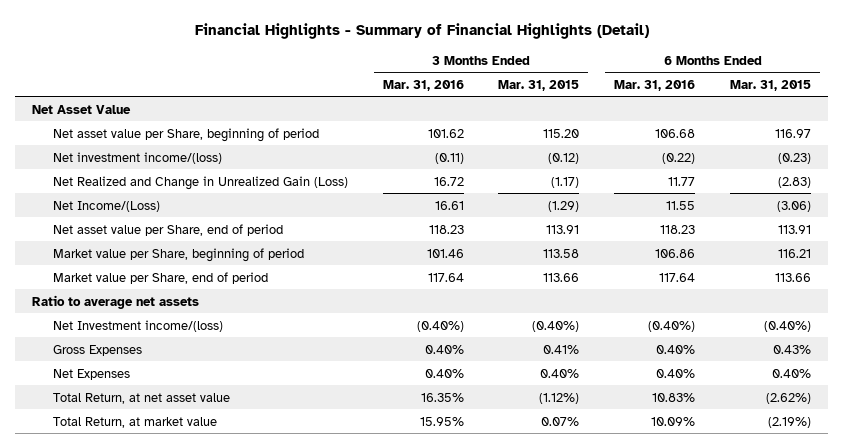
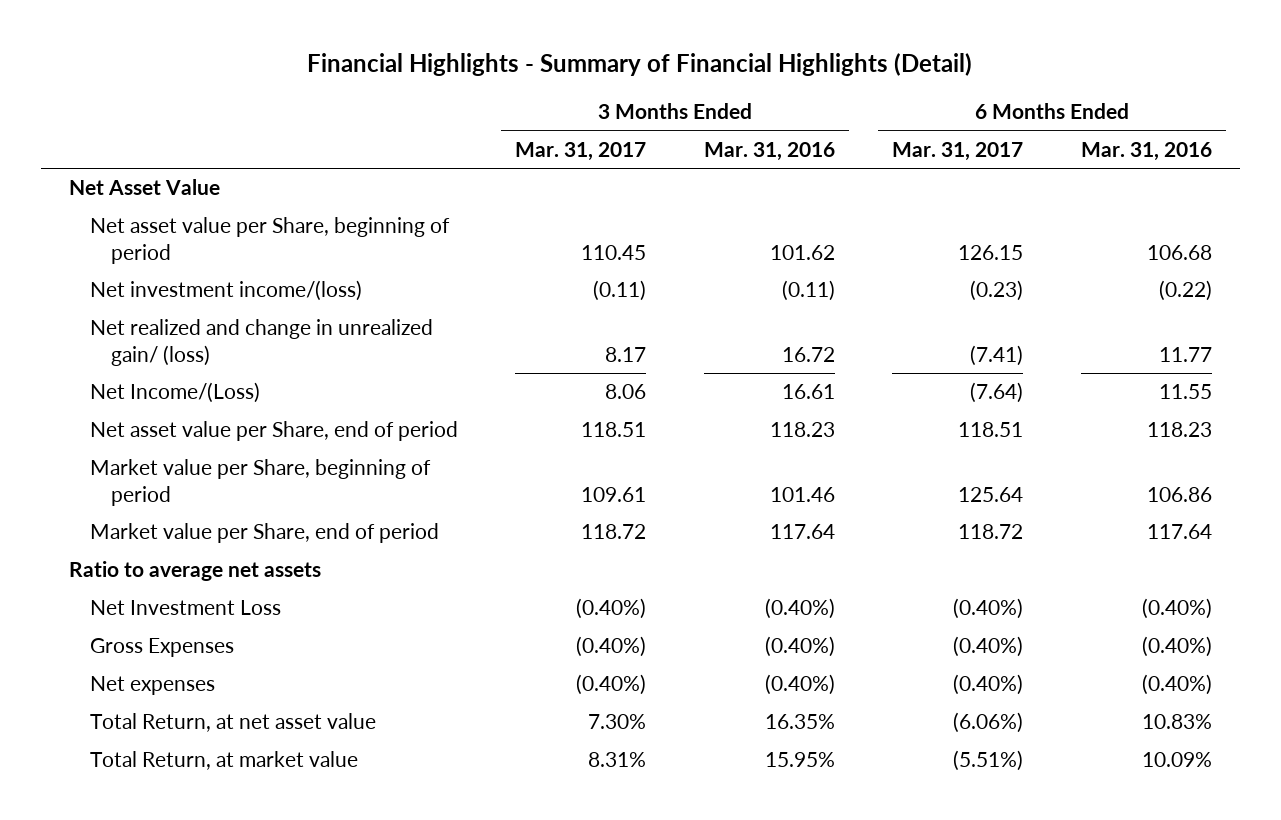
[498,79,580,91] Mar. 31, 2015 -> none
[730,79,812,91] Mar. 31, 2015 -> none
none -> [515,141,647,161] Mar. 31, 2017
none -> [892,141,1024,161] Mar. 31, 2017
[52,175,348,190] Net Realized and Change in Unrealized Gain (Loss) -> [89,319,433,366] Net realized and change in unrealized gain/ (loss)
[52,319,223,332] Net Investment income/(loss) -> [89,600,281,616] Net Investment Loss
[424,344,464,354] 0.40% -> [764,636,835,658] (0.40%)
[656,344,696,354] 0.40% -> [1141,636,1212,658] (0.40%)
[52,368,130,380] Net Expenses -> [89,676,215,696] Net expenses
[424,368,464,378] 0.40% -> [764,674,835,696] (0.40%)
[656,368,696,378] 0.40% -> [1141,674,1212,696] (0.40%)

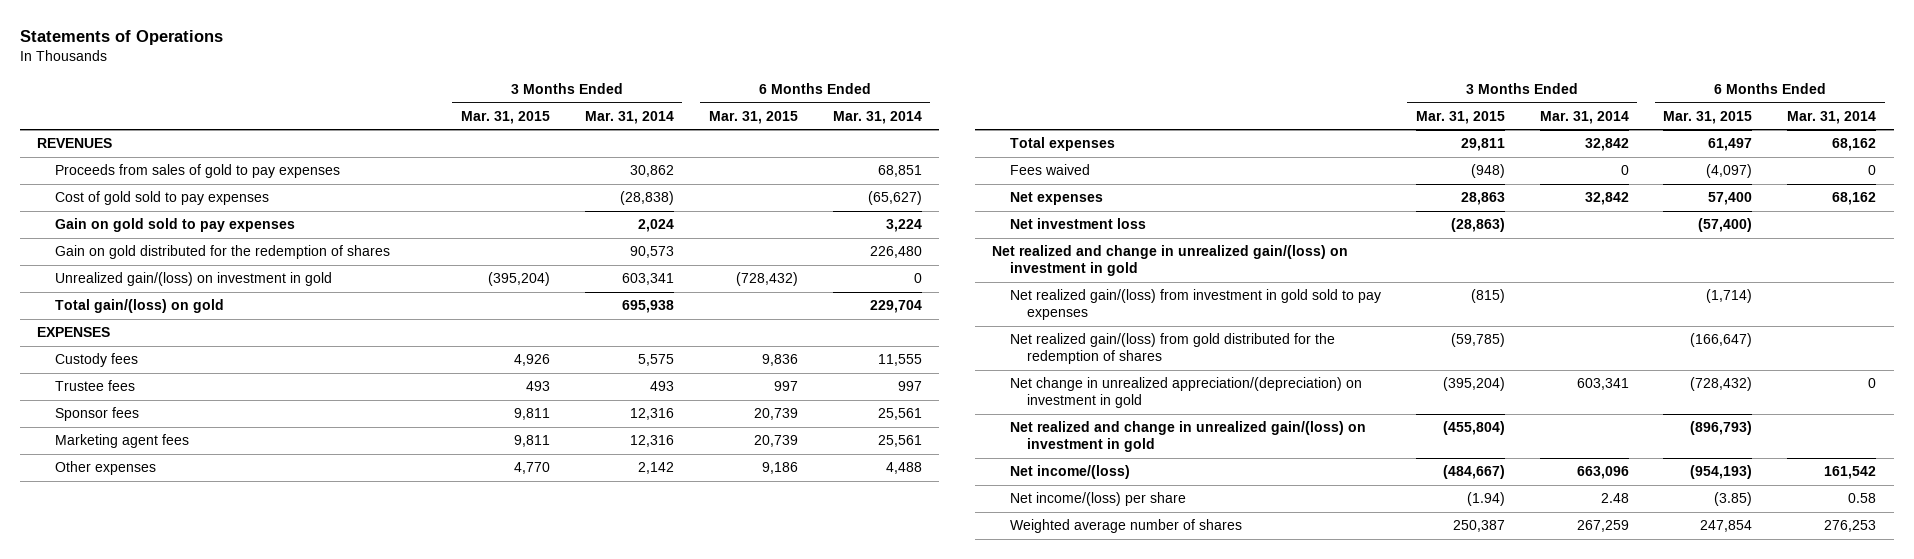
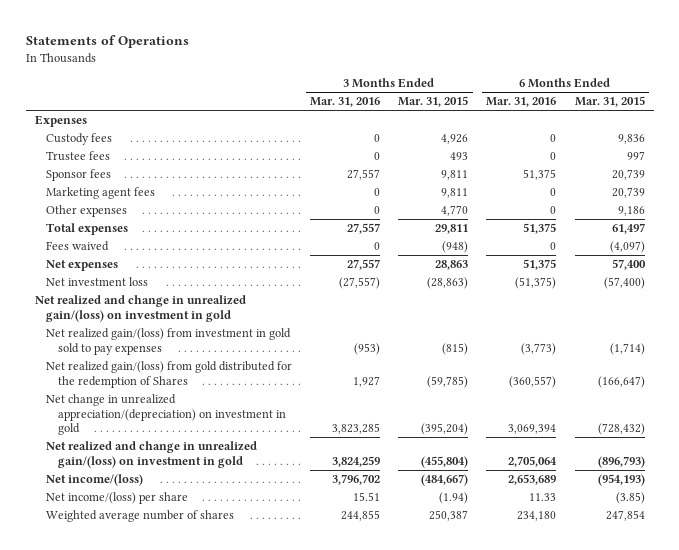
[584,110,674,124] Mar. 31, 2014 -> none
[832,110,922,124] Mar. 31, 2014 -> none
none -> [310,97,381,108] Mar. 31, 2016
none -> [486,97,557,108] Mar. 31, 2016
[37,138,113,149] REVENUES -> none
[54,164,340,179] Proceeds from sales of gold to pay expenses -> none
[54,191,269,206] Cost of gold sold to pay expenses -> none
[54,218,295,233] Gain on gold sold to pay expenses -> none
[54,245,390,260] Gain on gold distributed for the redemption of shares -> none
[54,272,332,287] Unrealized gain/(loss) on investment in gold -> none
[54,299,224,314] Total gain/(loss) on gold -> none
[37,327,111,338] EXPENSES -> [34,115,87,128] Expenses
[1009,333,1335,364] Net realized gain/(loss) from gold distributed for the redemption of shares -> [46,361,293,388] Net realized gain/(loss) from gold distributed for the redemption of Shares

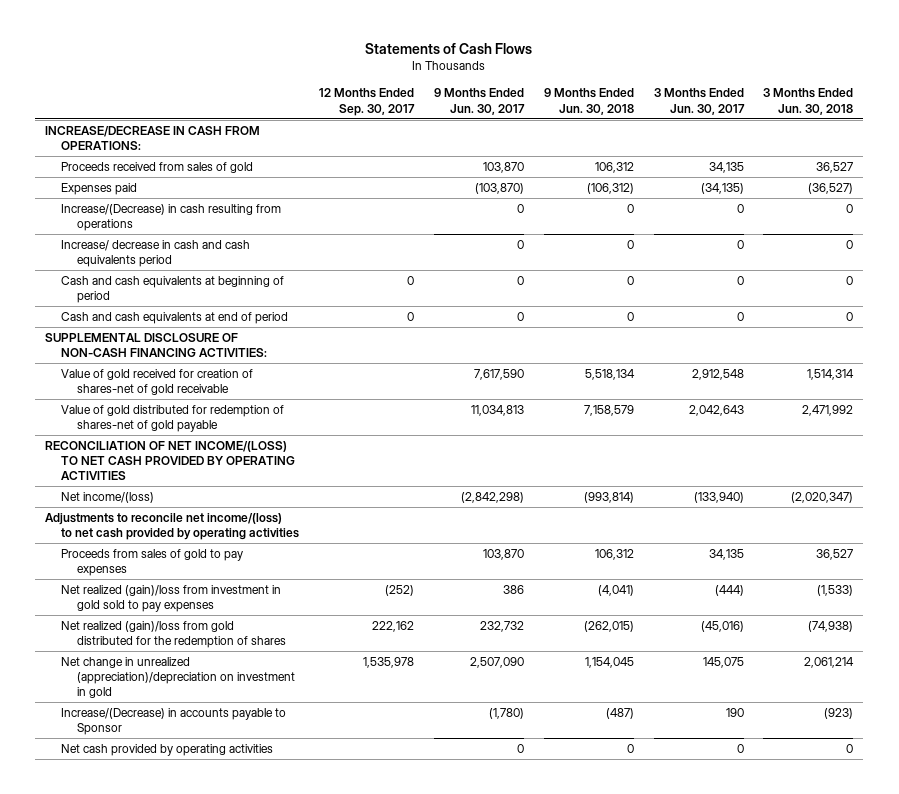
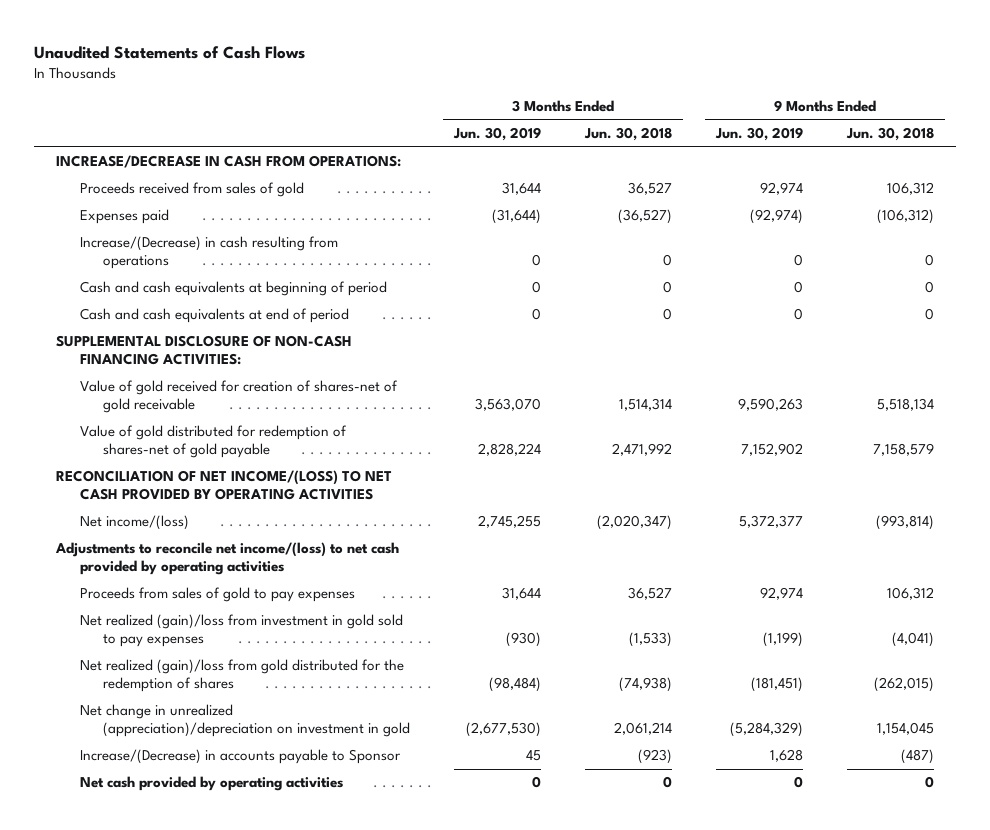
[365,43,533,55] Statements of Cash Flows -> [34,45,306,59] Unaudited Statements of Cash Flows
[319,88,416,116] 12 Months Ended Sep. 30, 2017 -> none
[434,88,526,115] 9 Months Ended Jun. 30, 2017 -> none
[653,88,745,115] 3 Months Ended Jun. 30, 2017 -> none
none -> [452,127,541,142] Jun. 30, 2019
none -> [714,127,803,142] Jun. 30, 2019
[61,239,251,268] Increase/ decrease in cash and cash equivalents period -> none

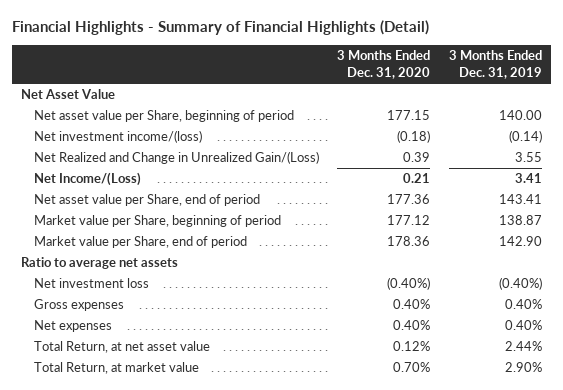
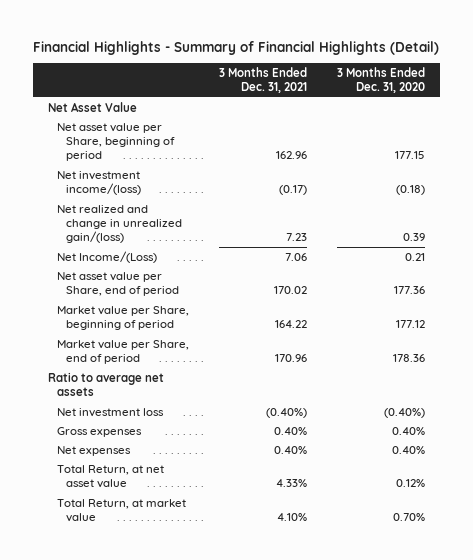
[448,50,542,80] 3 Months Ended Dec. 31, 2019 -> none
none -> [219,66,308,94] 3 Months Ended Dec. 31, 2021
[33,151,319,165] Net Realized and Change in Unrealized Gain/(Loss) -> [57,204,183,244] Net realized and change in unrealized gain/(loss)

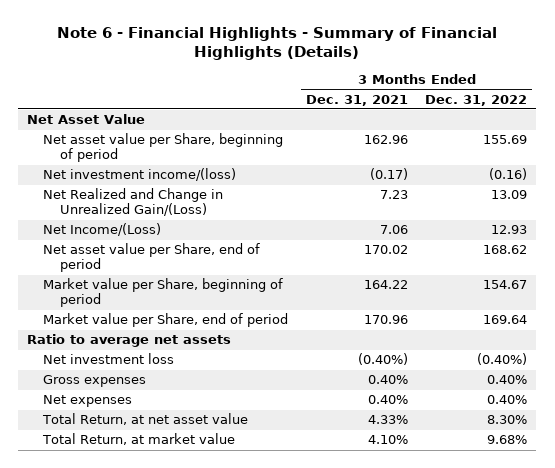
[33,40,440,55] Financial Highlights - Summary of Financial Highlights (Detail) -> [57,26,498,60] Note 6 - Financial Highlights - Summary of Financial Highlights (Details)
[336,66,425,94] 3 Months Ended Dec. 31, 2020 -> none
none -> [425,94,528,106] Dec. 31, 2022
[57,204,183,244] Net realized and change in unrealized gain/(loss) -> [43,188,224,217] Net Realized and Change in Unrealized Gain/(Loss)

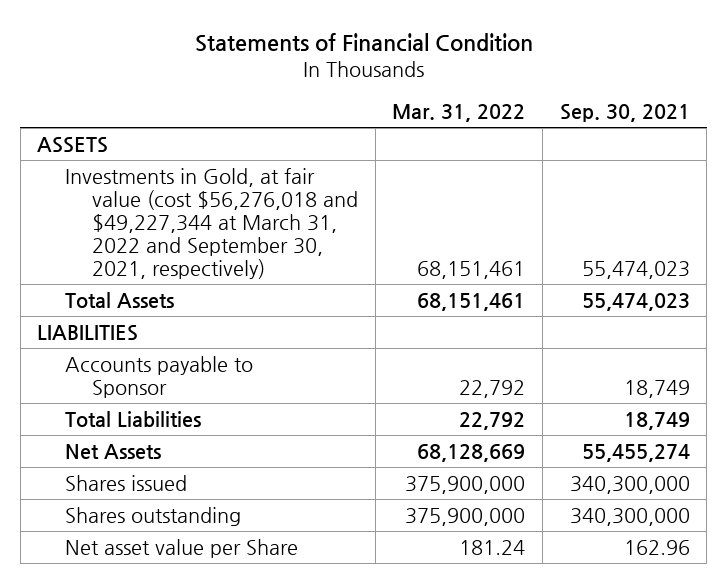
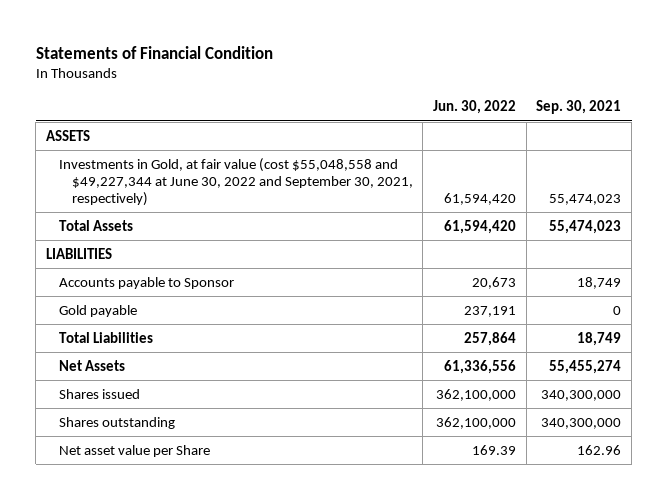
[392,104,526,123] Mar. 31, 2022 -> none
none -> [433,100,517,115] Jun. 30, 2022
[64,167,358,279] Investments in Gold, at fair value (cost $56,276,018 and $49,227,344 at March 31, 2022 and September 30, 2021, respectively) -> [58,157,413,206] Investments in Gold, at fair value (cost $55,048,558 and $49,227,344 at June 30, 2022 and September 30, 2021, respectively)
none -> [58,304,137,317] Gold payable

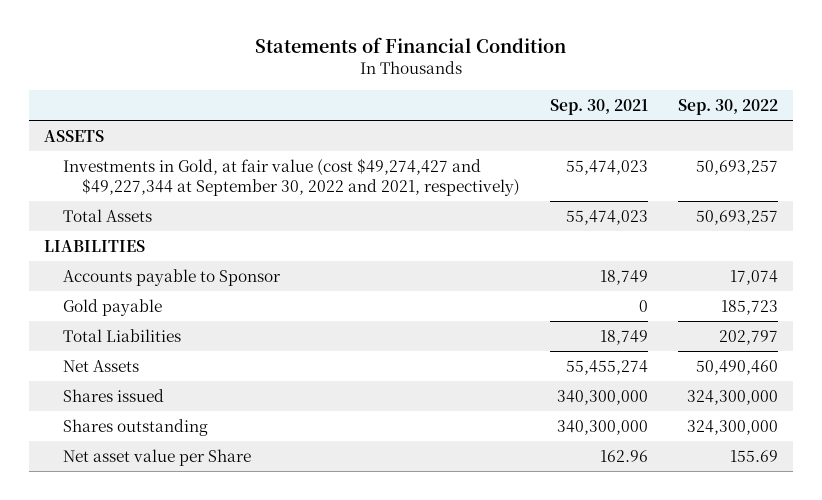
[433,100,517,115] Jun. 30, 2022 -> none
none -> [678,98,779,115] Sep. 30, 2022
[58,157,413,206] Investments in Gold, at fair value (cost $55,048,558 and $49,227,344 at June 30, 2022 and September 30, 2021, respectively) -> [63,157,521,196] Investments in Gold, at fair value (cost $49,274,427 and $49,227,344 at September 30, 2022 and 2021, respectively)

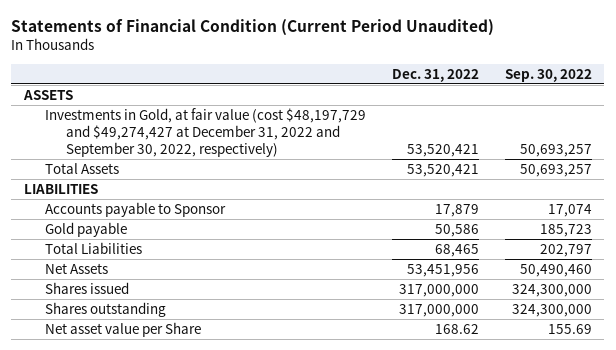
[255,37,567,54] Statements of Financial Condition -> [11,19,495,37] Statements of Financial Condition (Current Period Unaudited)
[550,98,649,115] Sep. 30, 2021 -> none
none -> [391,68,479,82] Dec. 31, 2022
[63,157,521,196] Investments in Gold, at fair value (cost $49,274,427 and $49,227,344 at September 30, 2022 and 2021, respectively) -> [45,108,367,158] Investments in Gold, at fair value (cost $48,197,729 and $49,274,427 at December 31, 2022 and September 30, 2022, respectively)

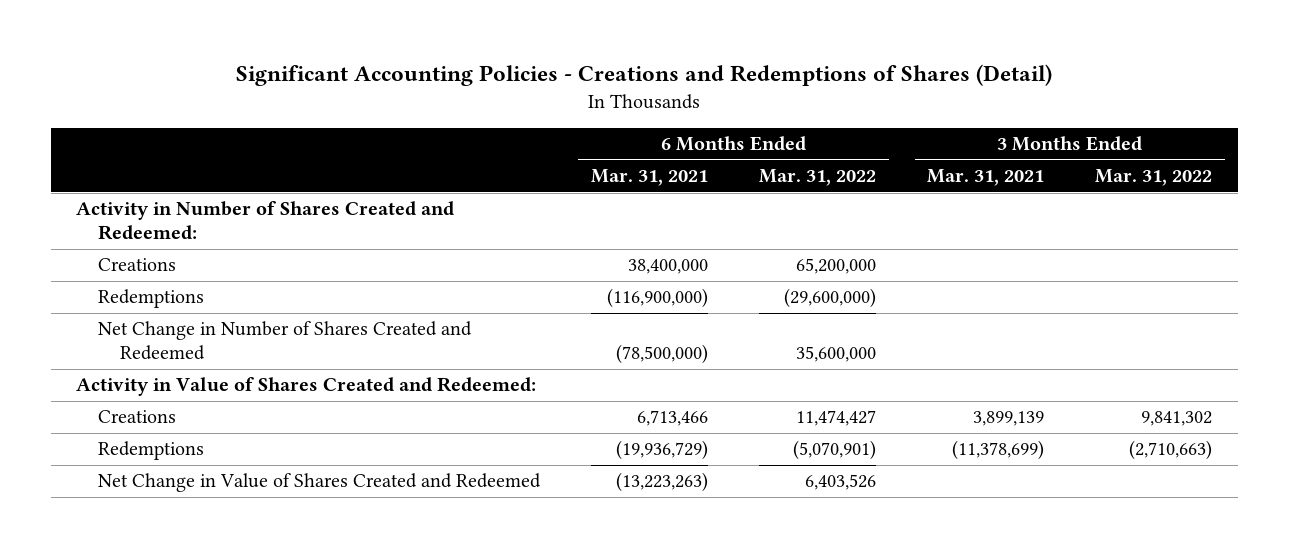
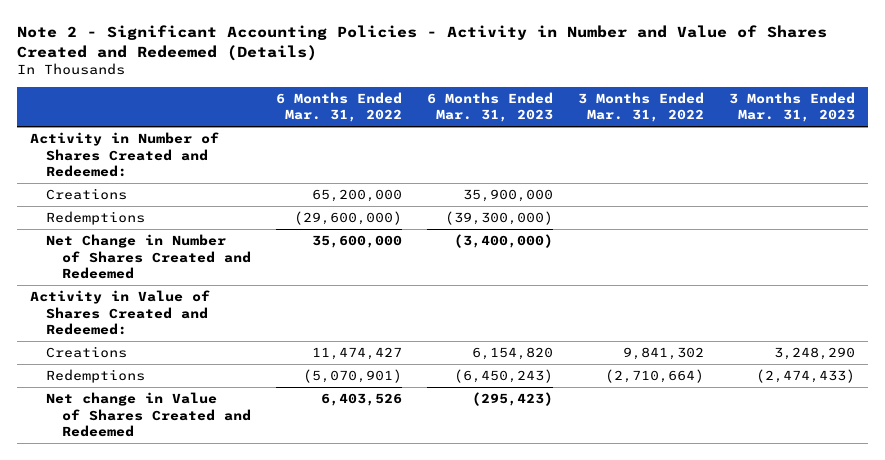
[236,64,1053,87] Significant Accounting Policies - Creations and Redemptions of Shares (Detail) -> [16,24,827,61] Note 2 - Significant Accounting Policies - Activity in Number and Value of Shares Created and Redeemed (Details)
[591,169,709,187] Mar. 31, 2021 -> none
[927,169,1045,187] Mar. 31, 2021 -> none
none -> [427,91,554,123] 6 Months Ended Mar. 31, 2023
none -> [729,91,856,123] 3 Months Ended Mar. 31, 2023
[1129,440,1213,461] (2,710,663) -> [605,369,705,384] (2,710,664)
[98,473,542,493] Net Change in Value of Shares Created and Redeemed -> [45,392,251,438] Net change in Value of Shares Created and Redeemed

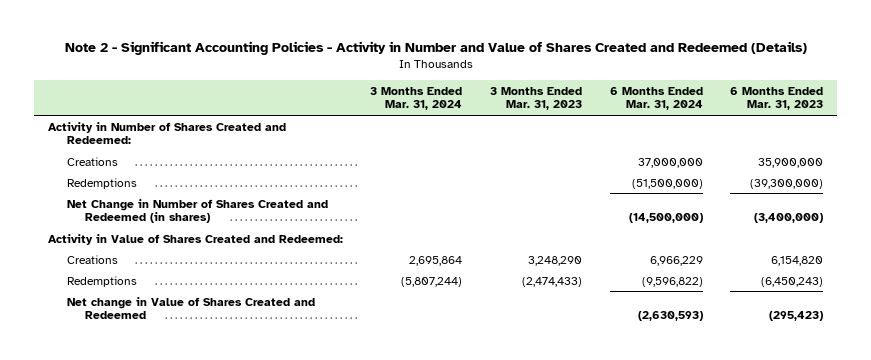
[275,91,402,123] 6 Months Ended Mar. 31, 2022 -> none
[578,91,705,123] 3 Months Ended Mar. 31, 2022 -> none
none -> [370,86,463,111] 3 Months Ended Mar. 31, 2024
none -> [609,86,703,111] 6 Months Ended Mar. 31, 2024
[45,234,251,280] Net Change in Number of Shares Created and Redeemed -> [66,198,328,224] Net Change in Number of Shares Created and Redeemed (in shares)

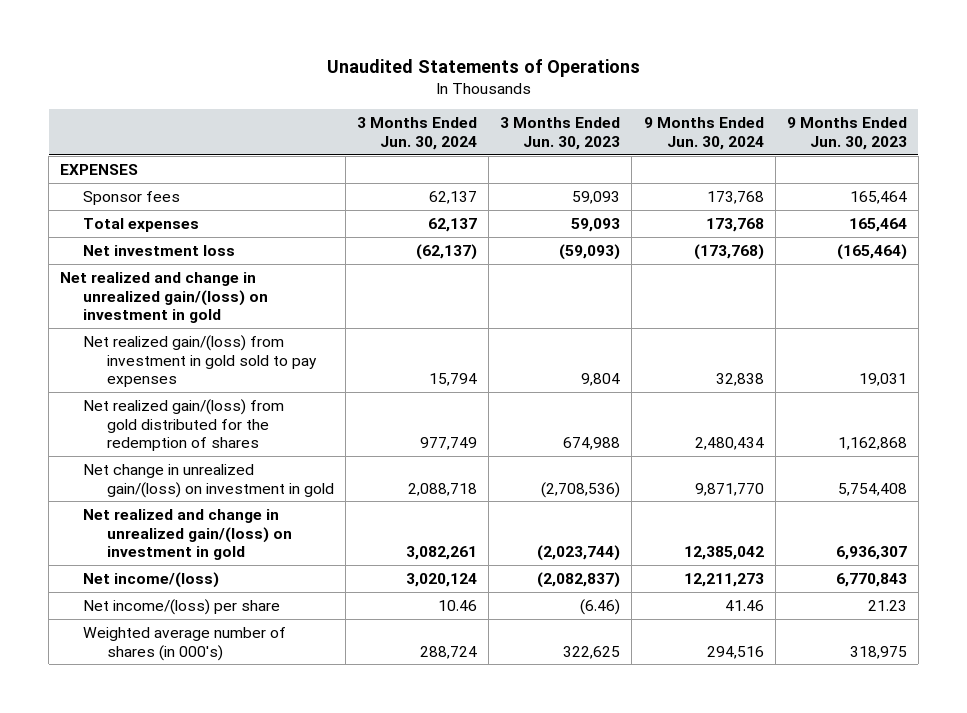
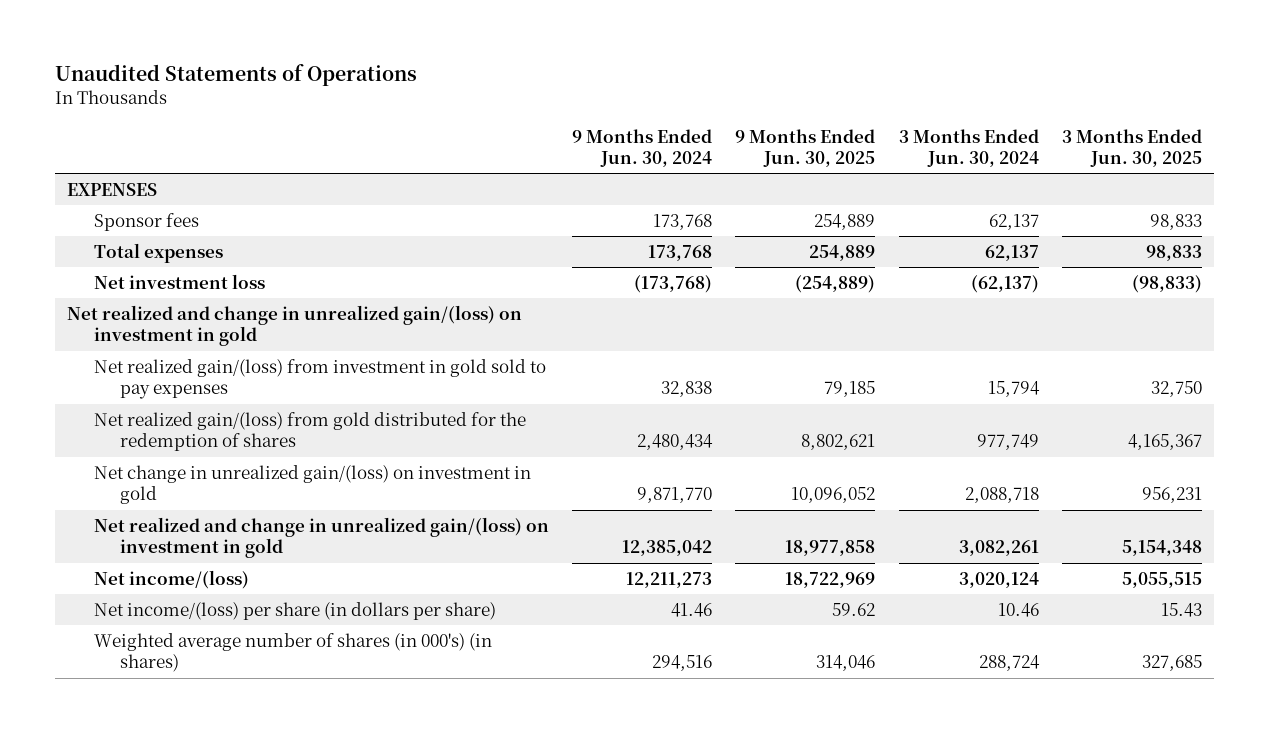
[500,117,621,150] 3 Months Ended Jun. 30, 2023 -> none
[786,117,907,150] 9 Months Ended Jun. 30, 2023 -> none
none -> [735,128,876,168] 9 Months Ended Jun. 30, 2025
none -> [1062,128,1203,168] 3 Months Ended Jun. 30, 2025
[83,598,281,615] Net income/(loss) per share -> [93,601,496,620] Net income/(loss) per share (in dollars per share)
[83,626,287,661] Weighted average number of shares (in 000's) -> [93,632,492,673] Weighted average number of shares (in 000's) (in shares)

